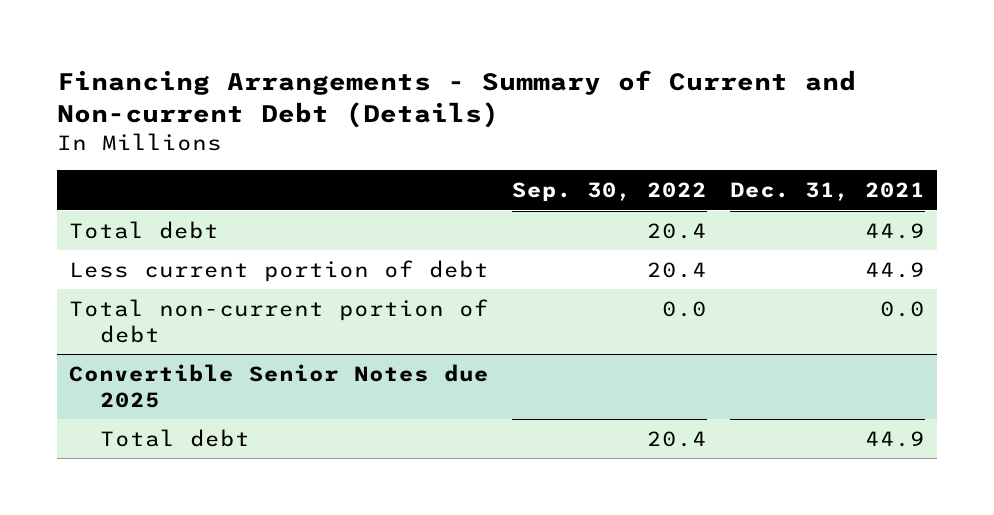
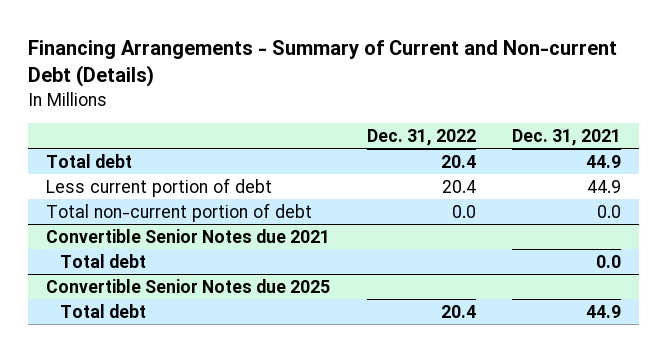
[511,182,707,203] Sep. 30, 2022 -> none
none -> [366,129,476,147] Dec. 31, 2022
none -> [46,228,331,243] Convertible Senior Notes due 2021
none -> [60,253,147,268] Total debt

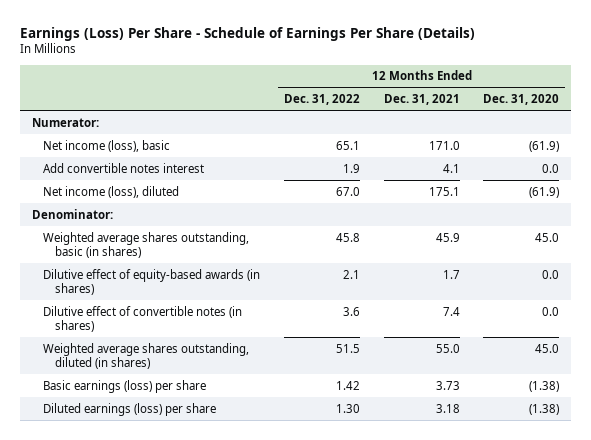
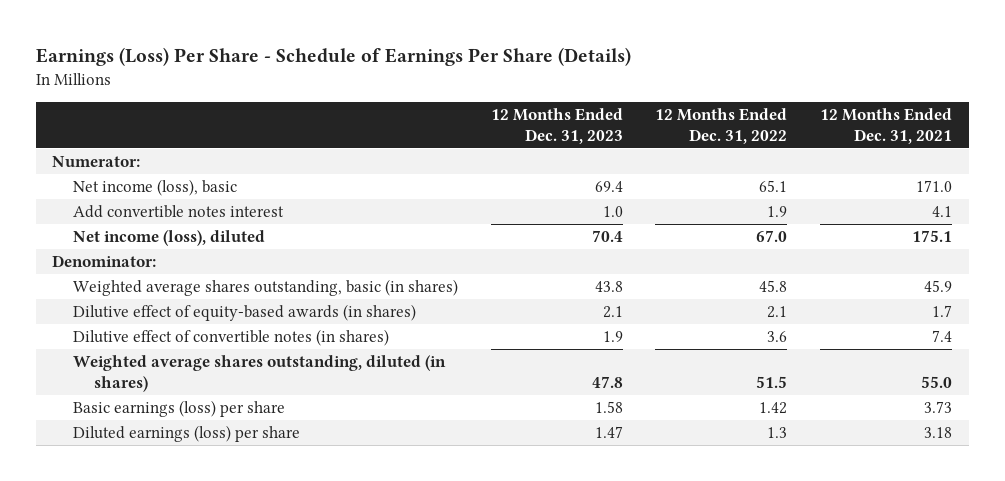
[483,94,560,106] Dec. 31, 2020 -> none
none -> [490,107,623,144] 12 Months Ended Dec. 31, 2023
[335,403,360,413] 1.30 -> [767,427,788,439] 1.3

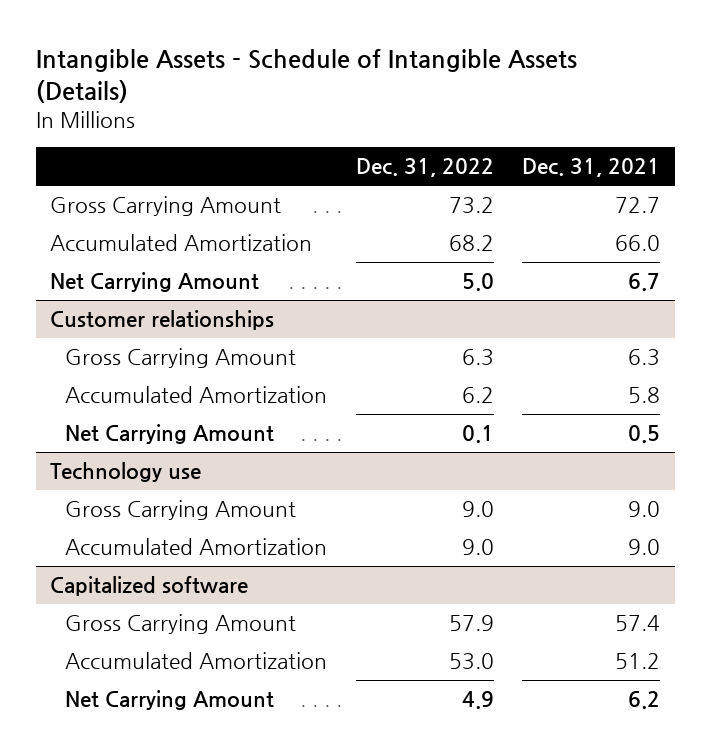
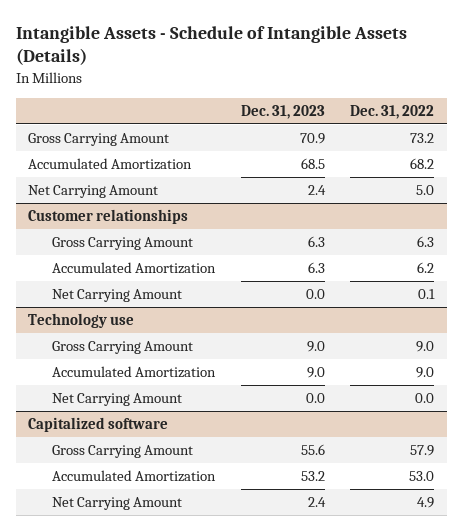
[522,158,661,178] Dec. 31, 2021 -> none
none -> [240,104,325,119] Dec. 31, 2023
none -> [51,393,182,407] Net Carrying Amount

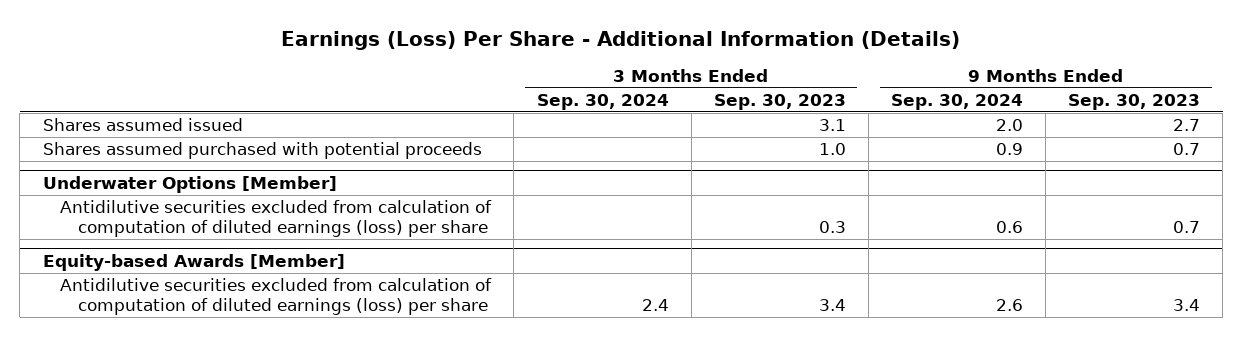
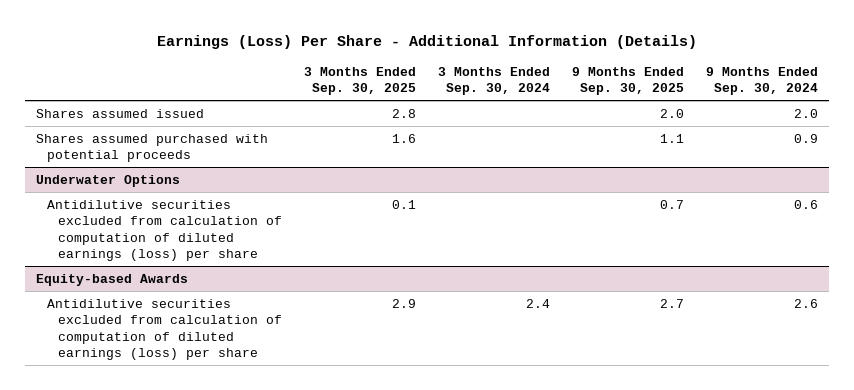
[713,93,846,110] Sep. 30, 2023 -> none
[1068,93,1201,110] Sep. 30, 2023 -> none
none -> [303,67,416,96] 3 Months Ended Sep. 30, 2025
none -> [571,67,684,96] 9 Months Ended Sep. 30, 2025
[42,176,337,194] Underwater Options [Member] -> [36,174,181,187] Underwater Options
[42,254,345,272] Equity-based Awards [Member] -> [36,273,189,286] Equity-based Awards

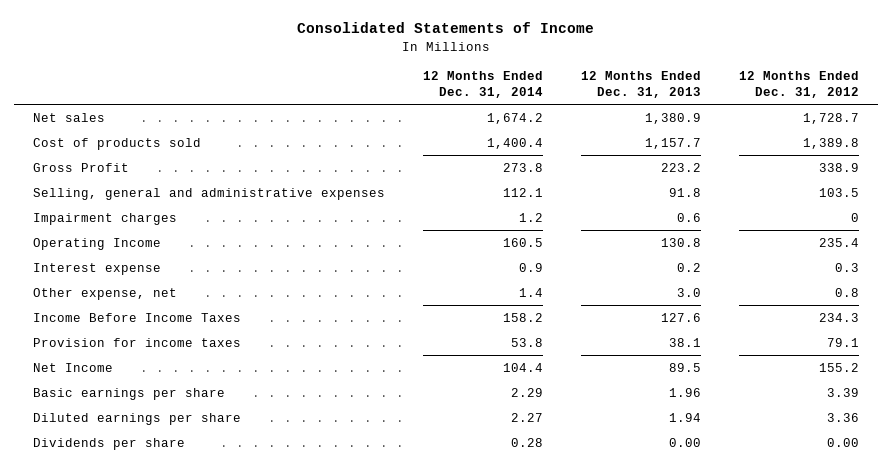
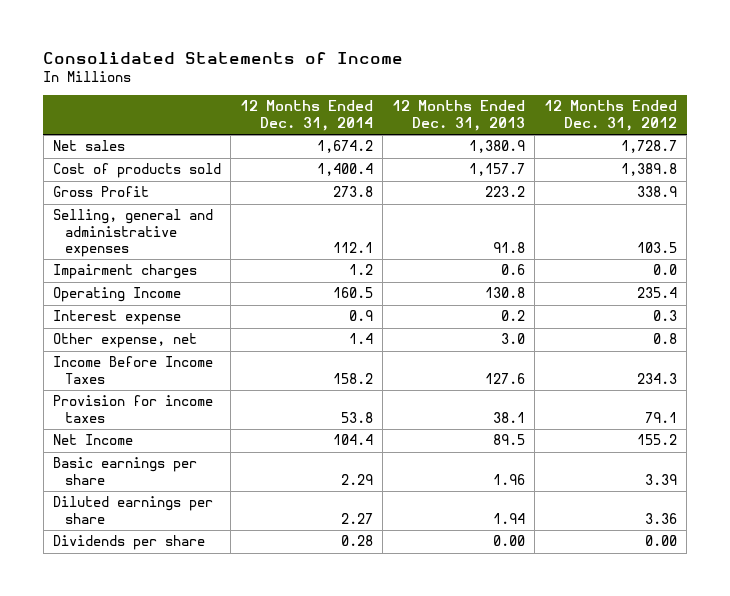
[851,212,860,222] 0 -> [653,264,678,276] 0.0

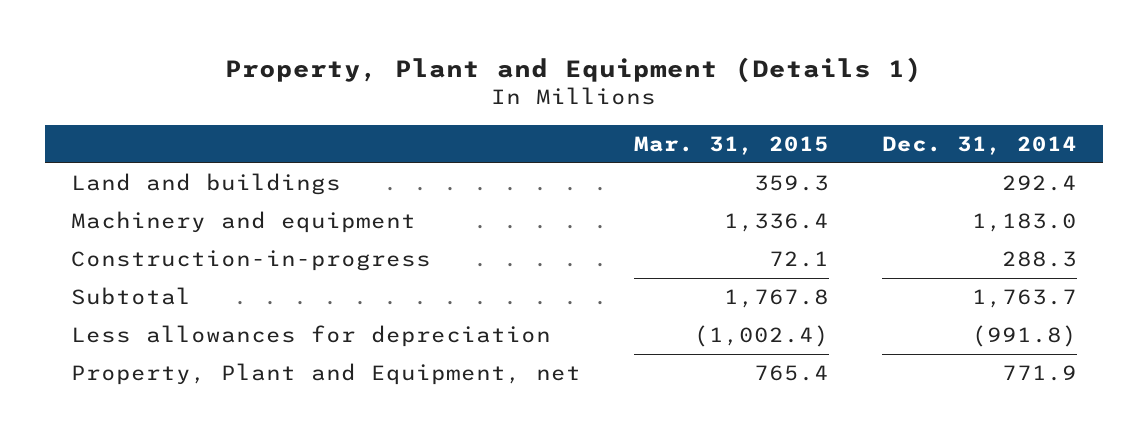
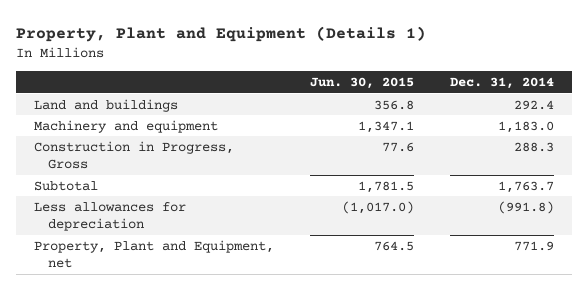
[634,135,830,155] Mar. 31, 2015 -> none
none -> [310,76,415,89] Jun. 30, 2015
[71,250,432,272] Construction-in-progress -> [34,140,235,170] Construction in Progress, Gross

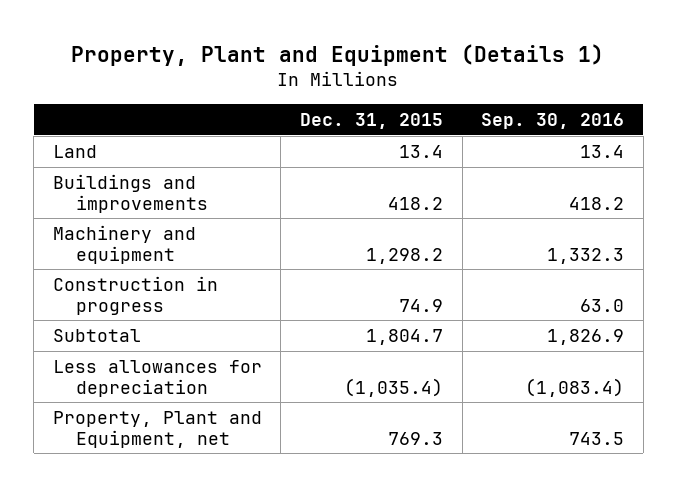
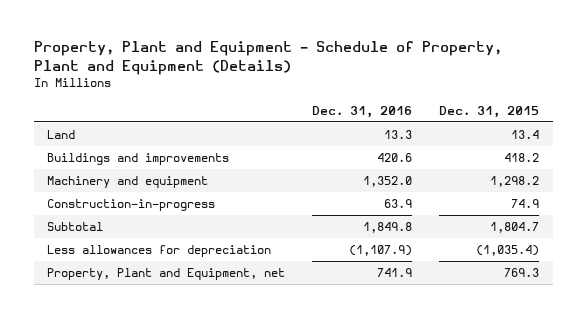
[71,43,605,66] Property, Plant and Equipment (Details 1) -> [34,41,503,75] Property, Plant and Equipment - Schedule of Property, Plant and Equipment (Details)
[481,112,625,129] Sep. 30, 2016 -> none
none -> [312,105,413,118] Dec. 31, 2016
[52,275,218,315] Construction in progress -> [47,199,216,212] Construction-in-progress

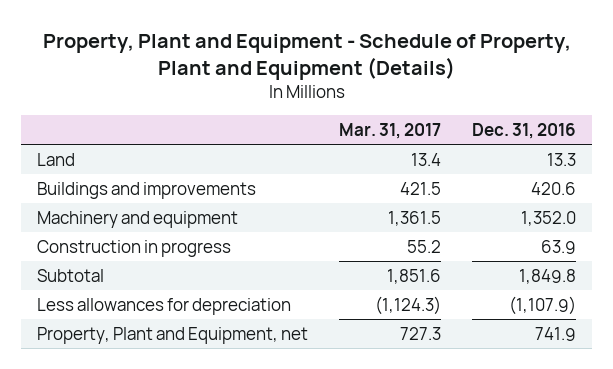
[439,105,540,118] Dec. 31, 2015 -> none
none -> [339,122,442,139] Mar. 31, 2017
[47,199,216,212] Construction-in-progress -> [36,239,231,257] Construction in progress

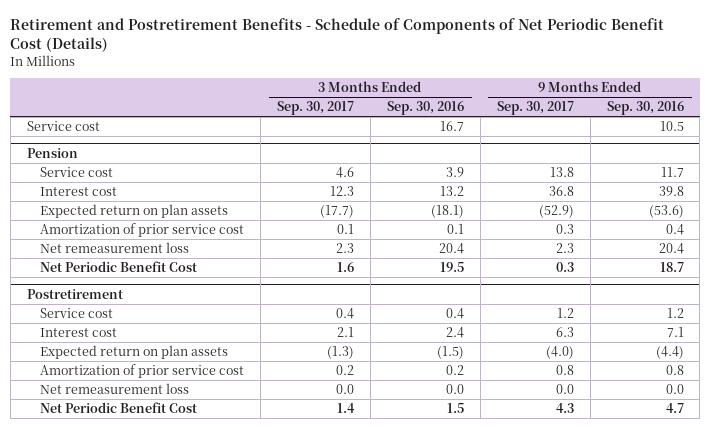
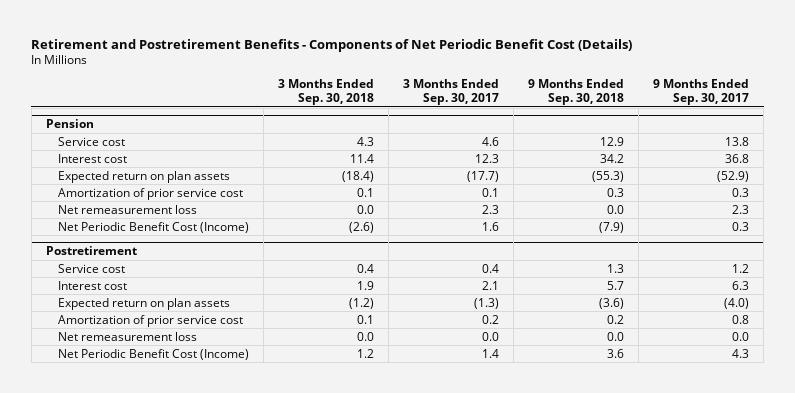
[10,17,665,52] Retirement and Postretirement Benefits - Schedule of Components of Net Periodic Benefit Cost (Details) -> [31,38,633,52] Retirement and Postretirement Benefits - Components of Net Periodic Benefit Cost (Details)
[386,101,464,116] Sep. 30, 2016 -> none
[606,101,684,116] Sep. 30, 2016 -> none
none -> [277,78,374,106] 3 Months Ended Sep. 30, 2018
none -> [528,78,625,106] 9 Months Ended Sep. 30, 2018
[26,121,100,132] Service cost -> none
[39,261,197,273] Net Periodic Benefit Cost -> [57,221,249,233] Net Periodic Benefit Cost (Income)
[39,402,197,414] Net Periodic Benefit Cost -> [57,348,249,360] Net Periodic Benefit Cost (Income)

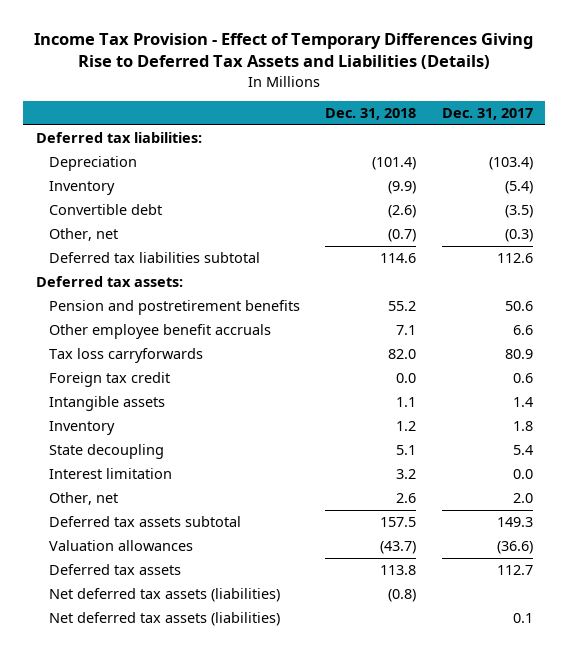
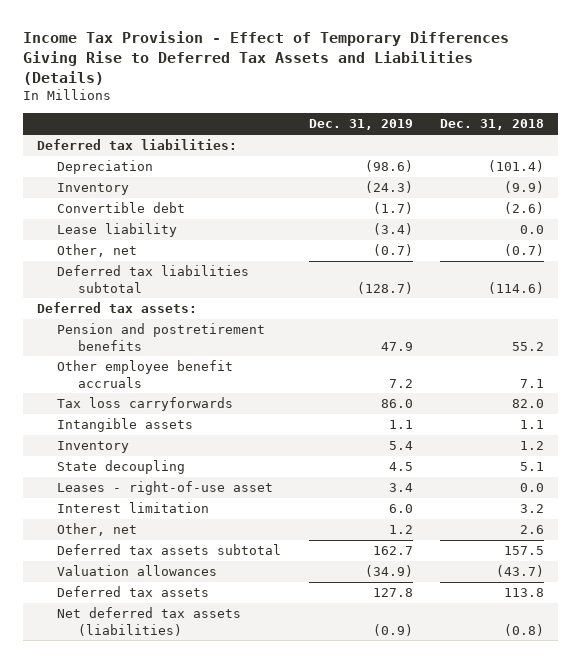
[441,108,533,121] Dec. 31, 2017 -> none
none -> [308,119,413,131] Dec. 31, 2019
none -> [57,223,178,238] Lease liability
[380,253,417,264] 114.6 -> [487,281,544,294] (114.6)
[48,372,170,388] Foreign tax credit -> none
none -> [57,481,274,496] Leases - right-of-use asset
[48,612,280,627] Net deferred tax assets (liabilities) -> none

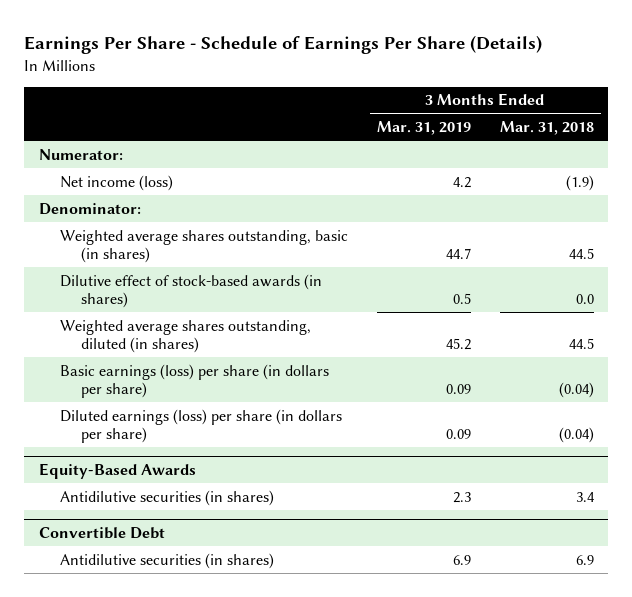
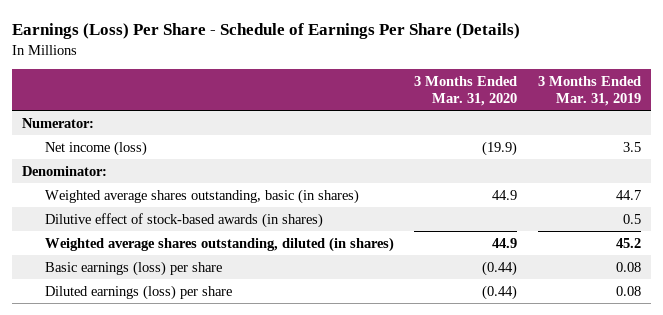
[24,35,543,55] Earnings Per Share - Schedule of Earnings Per Share (Details) -> [12,22,521,39] Earnings (Loss) Per Share - Schedule of Earnings Per Share (Details)
[499,121,594,136] Mar. 31, 2018 -> none
none -> [414,75,518,106] 3 Months Ended Mar. 31, 2020
[452,176,471,188] 4.2 -> [622,141,641,152] 3.5
[38,462,196,479] Equity-Based Awards -> none
[60,489,275,506] Antidilutive securities (in shares) -> none
[38,526,165,539] Convertible Debt -> none
[60,552,275,569] Antidilutive securities (in shares) -> none
[60,363,330,399] Basic earnings (loss) per share (in dollars per share) -> [45,260,223,276] Basic earnings (loss) per share
[445,384,471,395] 0.09 -> [615,261,641,272] 0.08
[60,408,343,444] Diluted earnings (loss) per share (in dollars per share) -> [45,284,233,300] Diluted earnings (loss) per share
[445,429,471,440] 0.09 -> [615,285,641,296] 0.08

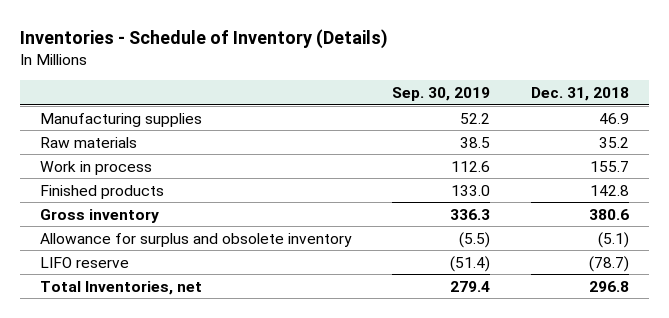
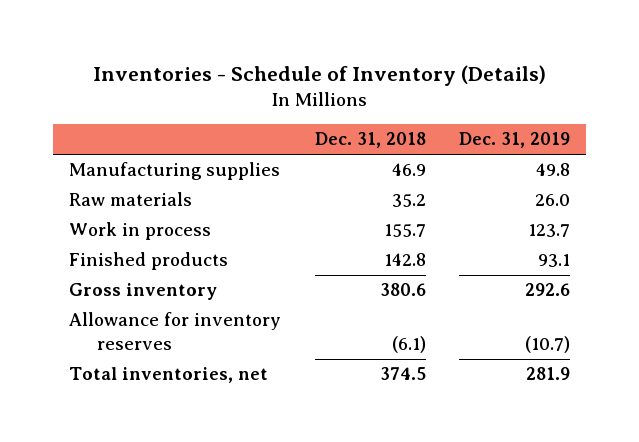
[391,87,490,102] Sep. 30, 2019 -> none
none -> [458,132,570,149] Dec. 31, 2019
[40,256,130,268] LIFO reserve -> none
[40,232,353,247] Allowance for surplus and obsolete inventory -> [69,312,282,350] Allowance for inventory reserves
[597,231,629,248] (5.1) -> [391,335,426,353] (6.1)
[40,280,203,295] Total Inventories, net -> [69,367,269,384] Total inventories, net
[588,280,629,292] 296.8 -> [379,367,426,381] 374.5

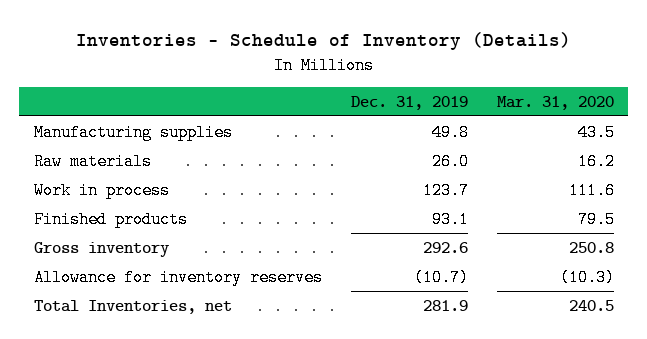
[314,132,426,149] Dec. 31, 2018 -> none
none -> [496,95,614,110] Mar. 31, 2020
[69,367,269,384] Total inventories, net -> [33,299,232,314] Total Inventories, net

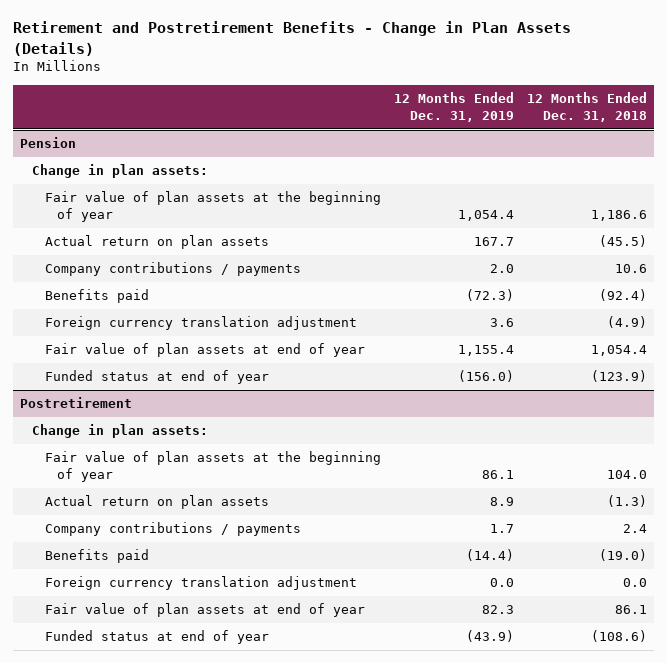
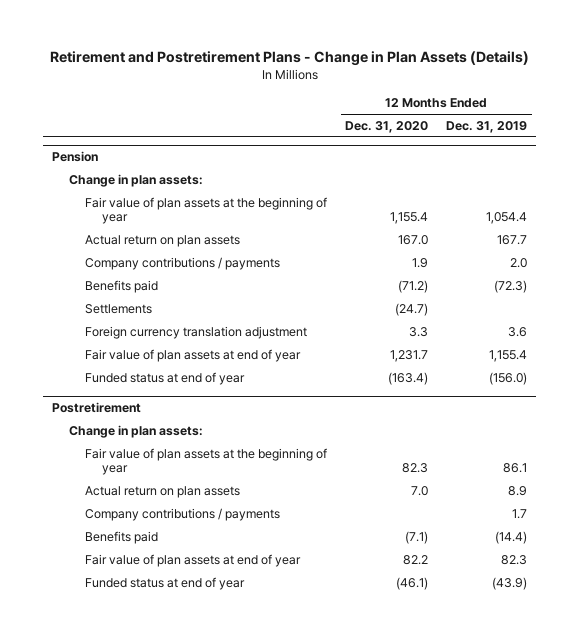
[12,21,571,56] Retirement and Postretirement Benefits - Change in Plan Assets (Details) -> [49,51,529,67] Retirement and Postretirement Plans - Change in Plan Assets (Details)
[527,92,648,122] 12 Months Ended Dec. 31, 2018 -> none
none -> [345,121,429,134] Dec. 31, 2020
none -> [85,303,153,314] Settlements
[44,576,357,591] Foreign currency translation adjustment -> none

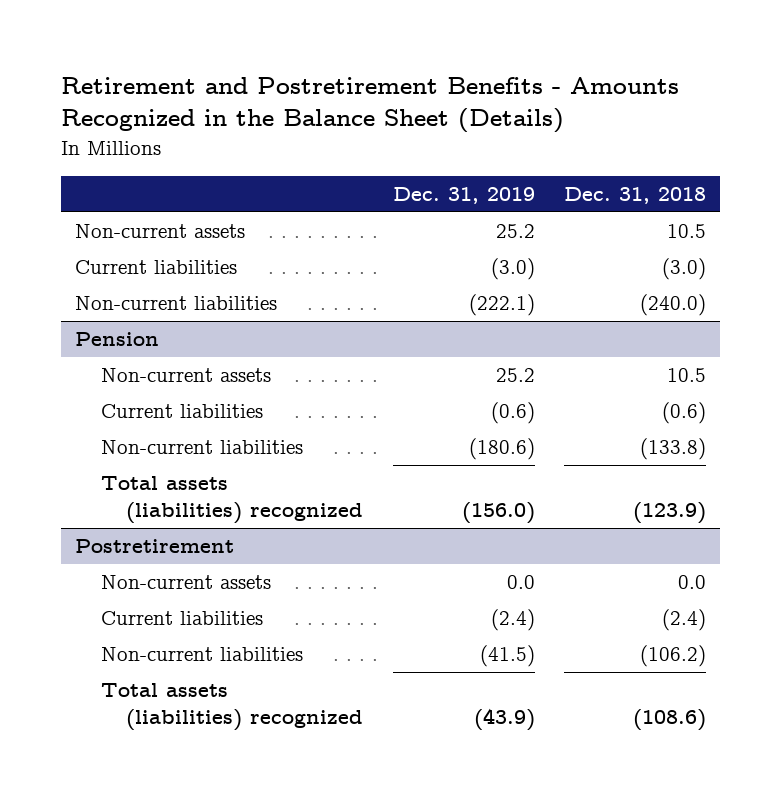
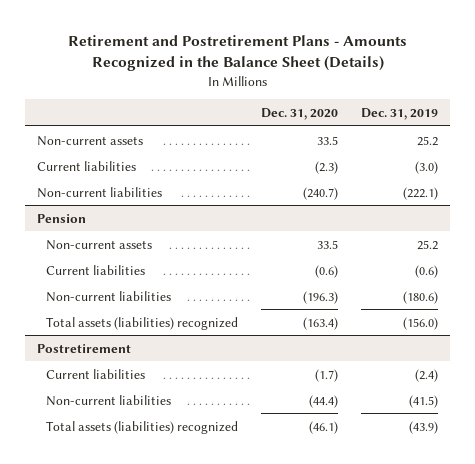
[60,76,679,134] Retirement and Postretirement Benefits - Amounts Recognized in the Balance Sheet (Details) -> [67,35,407,72] Retirement and Postretirement Plans - Amounts Recognized in the Balance Sheet (Details)
[563,186,706,204] Dec. 31, 2018 -> none
none -> [261,107,339,120] Dec. 31, 2020
[100,575,271,590] Non-current assets -> none

